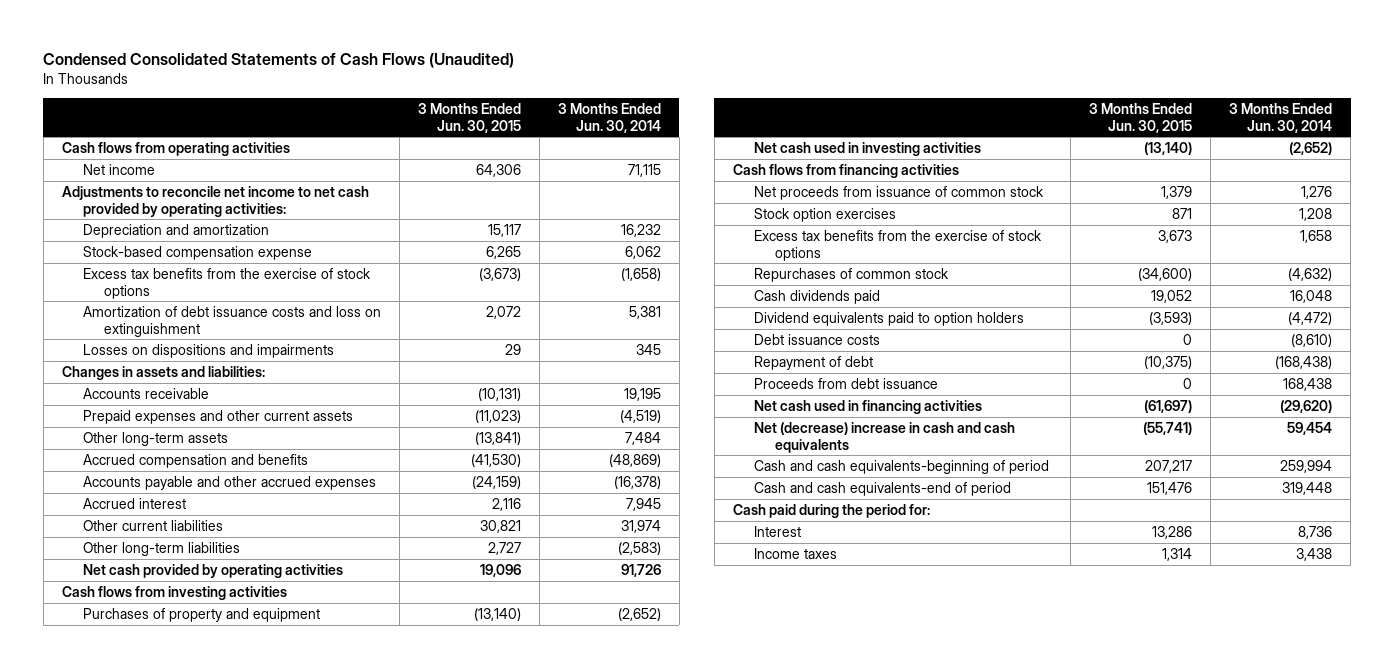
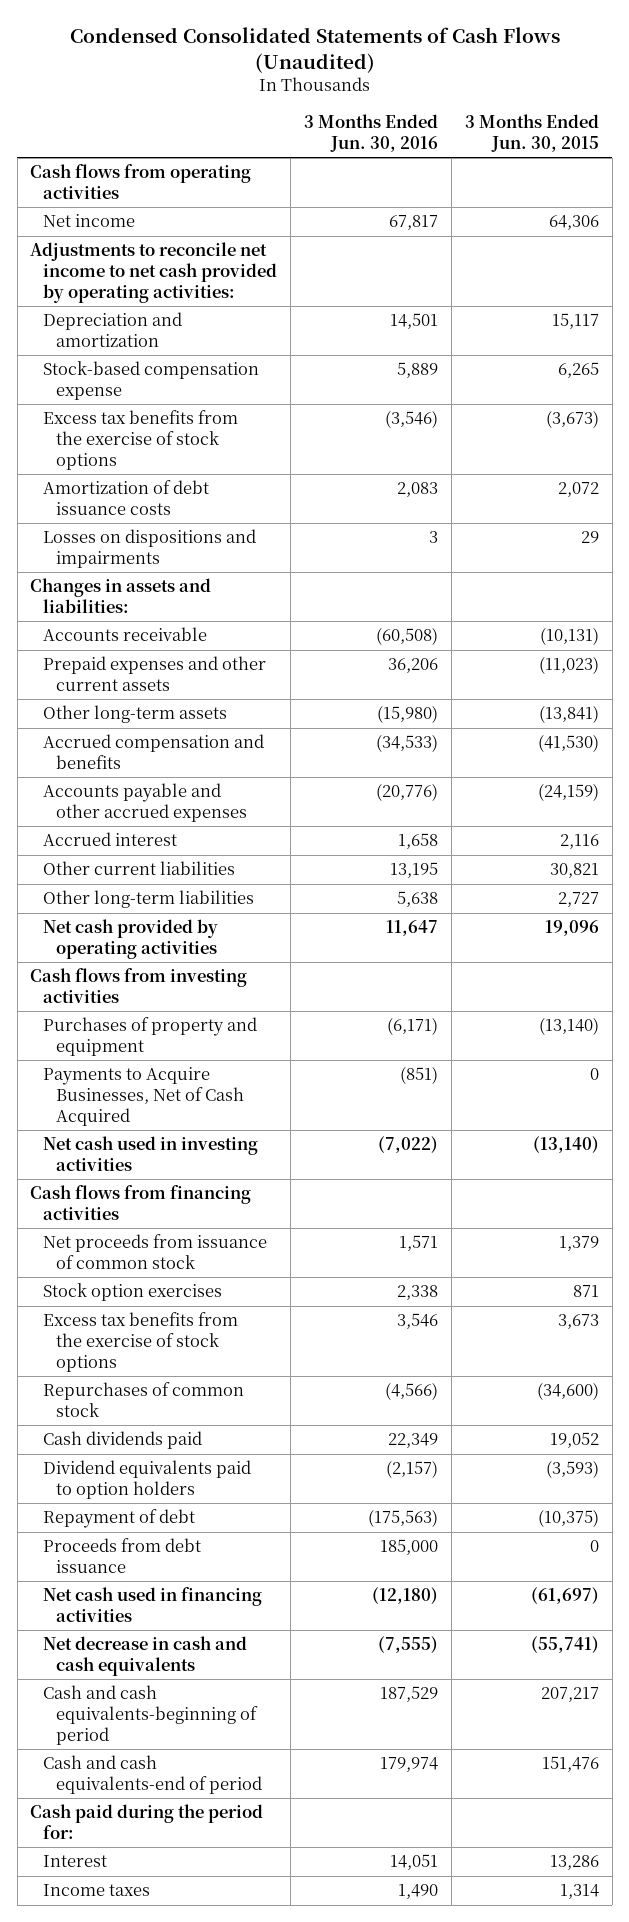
[557,102,661,133] 3 Months Ended Jun. 30, 2014 -> none
none -> [303,114,438,152] 3 Months Ended Jun. 30, 2016
[82,305,381,337] Amortization of debt issuance costs and loss on extinguishment -> [43,480,210,516] Amortization of debt issuance costs
none -> [43,1067,244,1126] Payments to Acquire Businesses, Net of Cash Acquired
[754,333,881,345] Debt issuance costs -> none
[754,421,1016,453] Net (decrease) increase in cash and cash equivalents -> [43,1636,248,1677] Net decrease in cash and cash equivalents

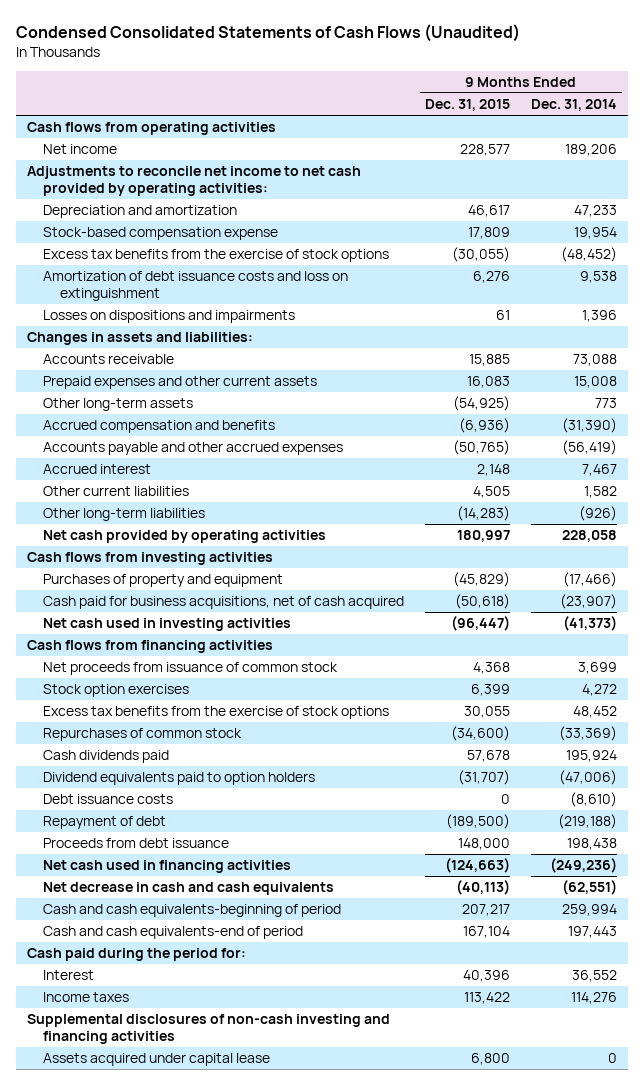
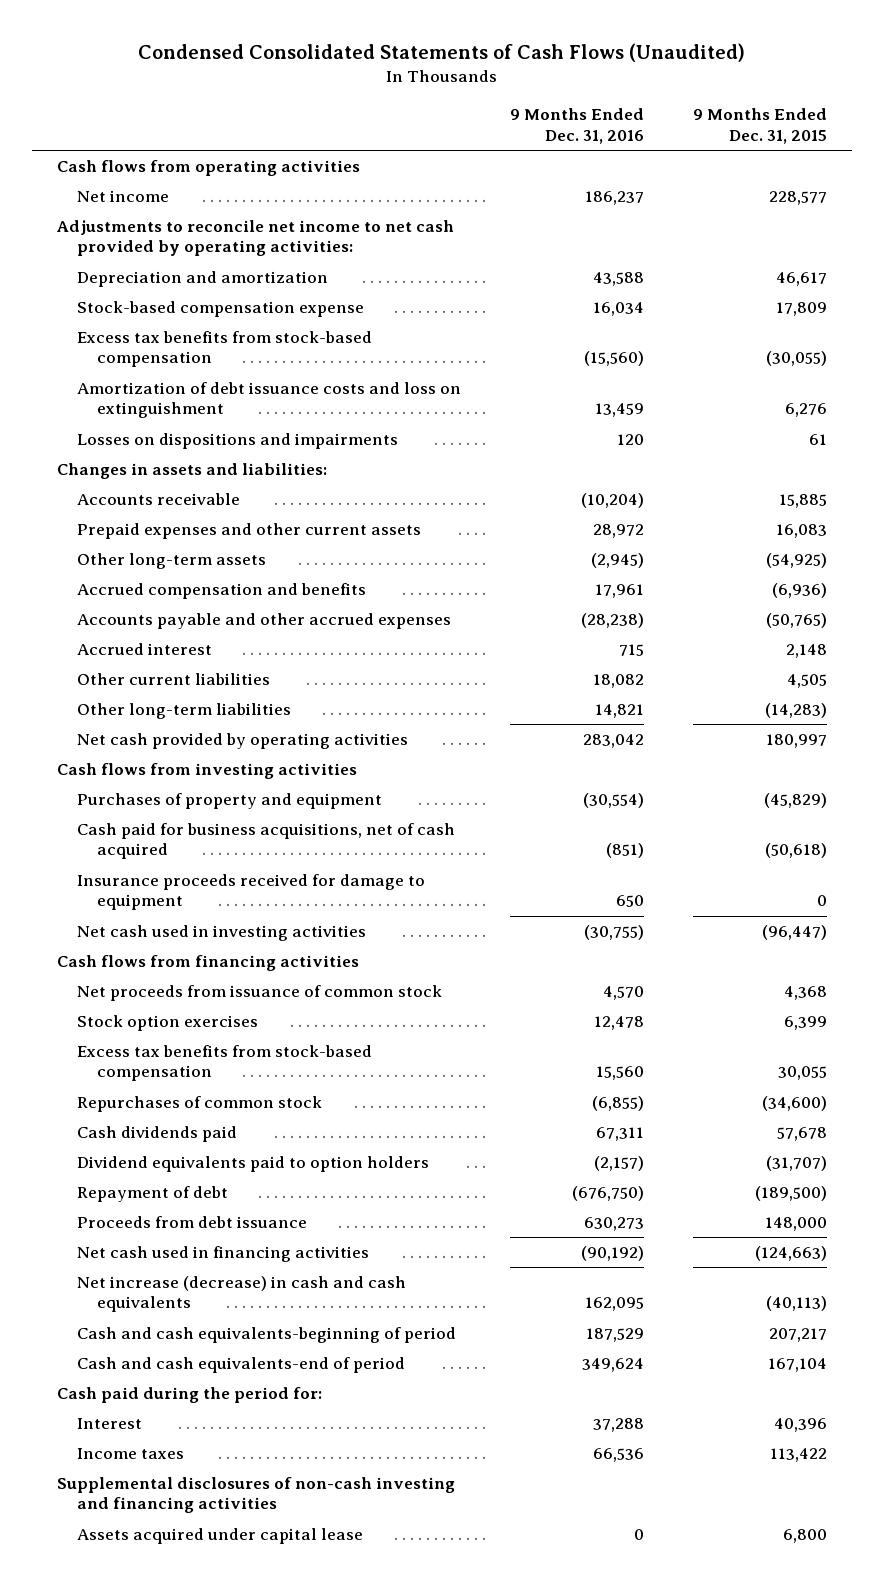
[531,99,618,112] Dec. 31, 2014 -> none
none -> [510,108,645,144] 9 Months Ended Dec. 31, 2016
[43,249,390,263] Excess tax benefits from the exercise of stock options -> [77,330,373,368] Excess tax benefits from stock-based compensation
none -> [77,873,426,911] Insurance proceeds received for damage to equipment
[43,706,390,720] Excess tax benefits from the exercise of stock options -> [77,1044,373,1082] Excess tax benefits from stock-based compensation
[43,794,174,805] Debt issuance costs -> none
[43,882,335,896] Net decrease in cash and cash equivalents -> [77,1275,407,1313] Net increase (decrease) in cash and cash equivalents

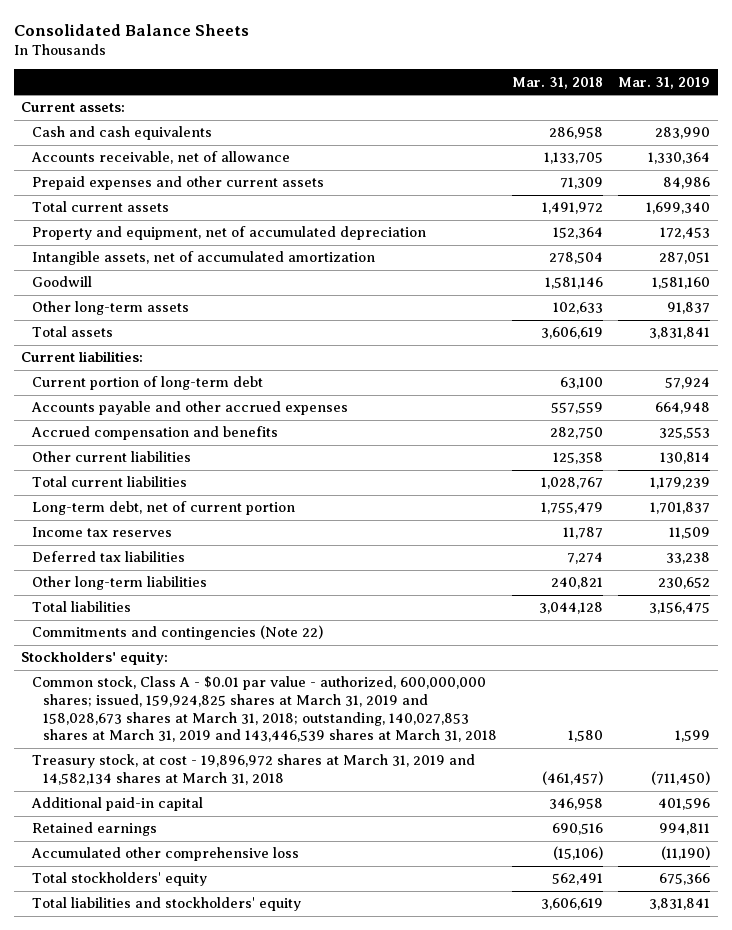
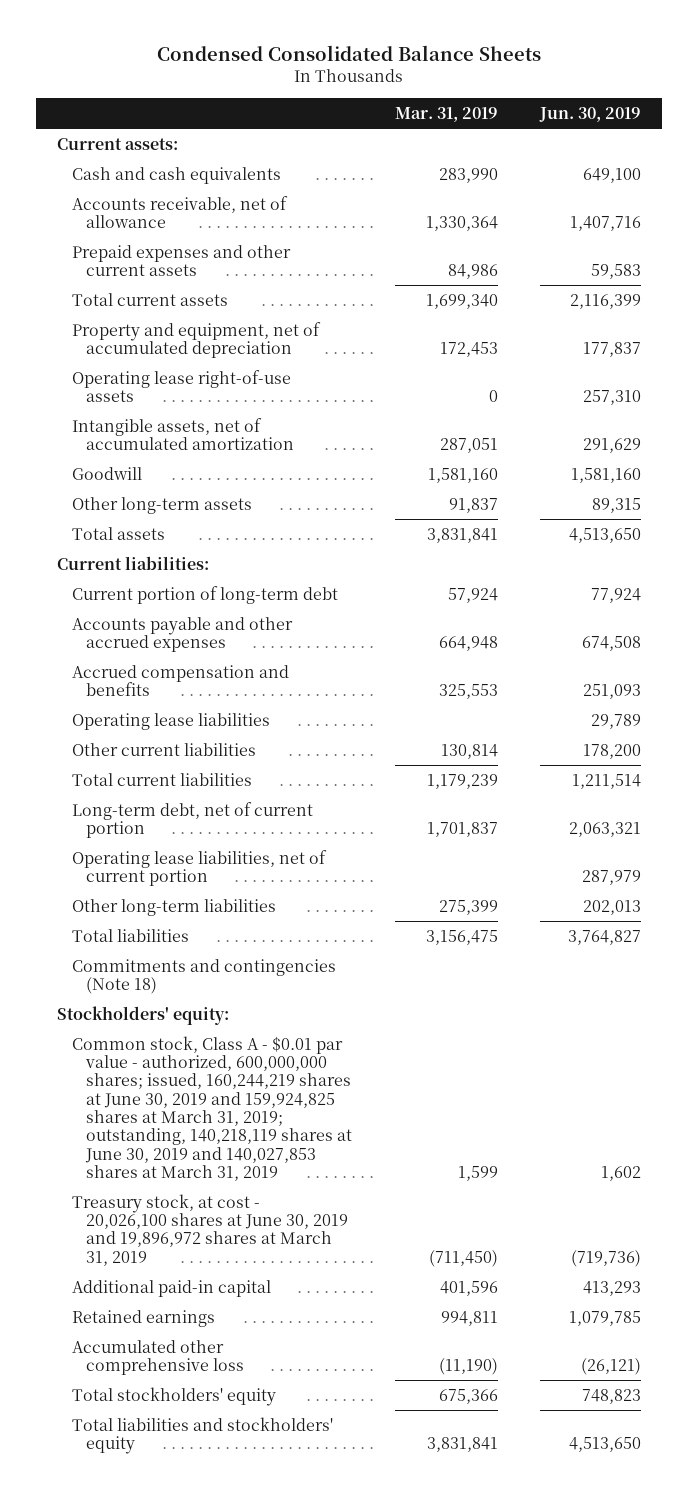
[13,23,249,36] Consolidated Balance Sheets -> [157,44,542,61] Condensed Consolidated Balance Sheets
[512,76,604,89] Mar. 31, 2018 -> none
none -> [539,107,642,123] Jun. 30, 2019
none -> [71,369,291,403] Operating lease right-of-use assets
none -> [71,712,270,730] Operating lease liabilities
[32,527,173,538] Income tax reserves -> none
[32,551,186,563] Deferred tax liabilities -> none
none -> [71,849,327,887] Operating lease liabilities, net of current portion
[658,577,711,590] 230,652 -> [438,899,498,915] 275,399
[32,625,324,641] Commitments and contingencies (Note 22) -> [71,958,336,995] Commitments and contingencies (Note 18)
[32,676,497,743] Common stock, Class A - $0.01 par value - authorized, 600,000,000 shares; issued, 159,924,825 shares at March 31, 2019 and 158,028,673 shares at March 31, 2018; outstanding, 140,027,853 shares at March 31, 2019 and 143,446,539 shares at March 31, 2018 -> [71,1035,353,1182] Common stock, Class A - $0.01 par value - authorized, 600,000,000 shares; issued, 160,244,219 shares at June 30, 2019 and 159,924,825 shares at March 31, 2019; outstanding, 140,218,119 shares at June 30, 2019 and 140,027,853 shares at March 31, 2019
[32,754,476,786] Treasury stock, at cost - 19,896,972 shares at March 31, 2019 and 14,582,134 shares at March 31, 2018 -> [71,1193,349,1266] Treasury stock, at cost - 20,026,100 shares at June 30, 2019 and 19,896,972 shares at March 31, 2019

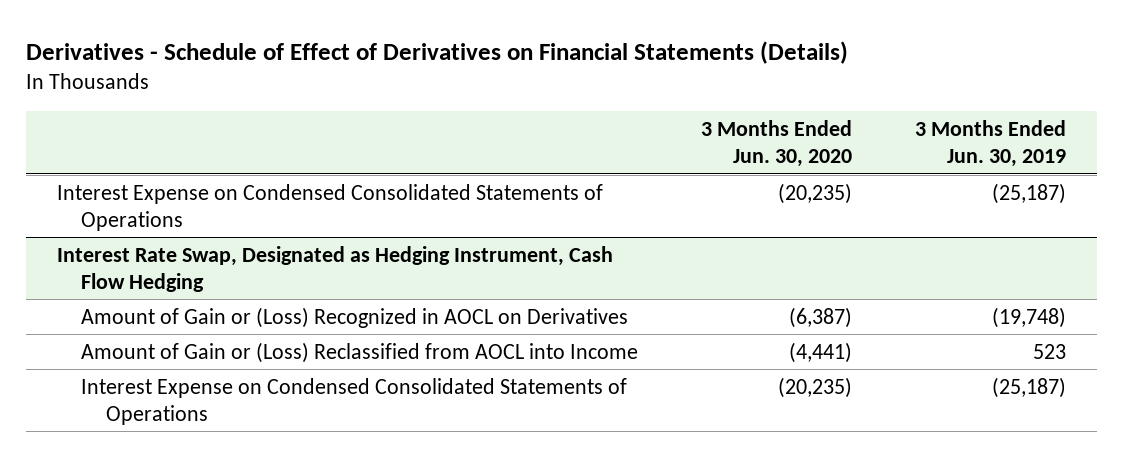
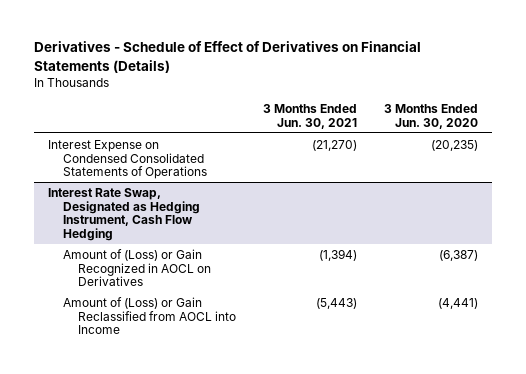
[914,120,1066,168] 3 Months Ended Jun. 30, 2019 -> none
none -> [262,104,357,129] 3 Months Ended Jun. 30, 2021
[81,377,628,425] Interest Expense on Condensed Consolidated Statements of Operations -> none
[81,306,629,328] Amount of Gain or (Loss) Recognized in AOCL on Derivatives -> [62,248,211,287] Amount of (Loss) or Gain Recognized in AOCL on Derivatives
[81,341,639,363] Amount of Gain or (Loss) Reclassified from AOCL into Income -> [62,296,236,335] Amount of (Loss) or Gain Reclassified from AOCL into Income

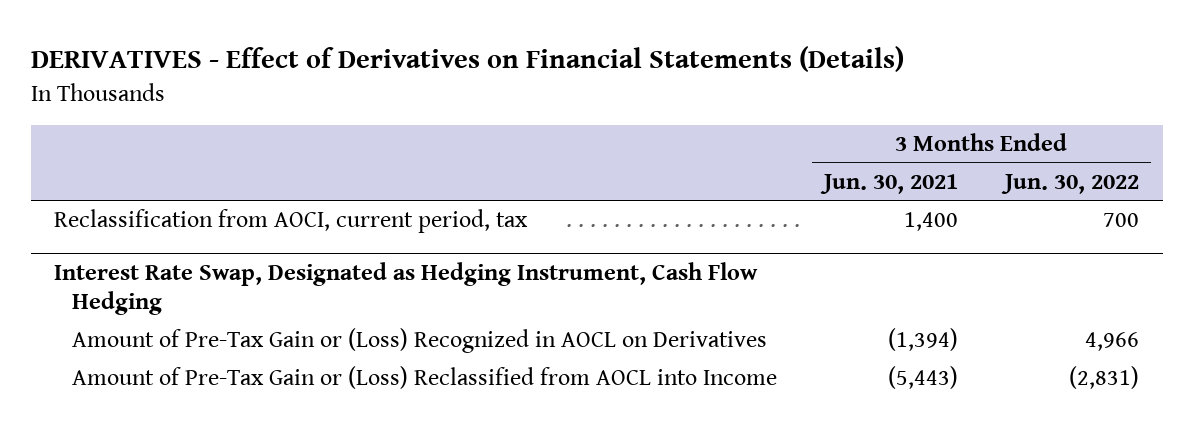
[33,41,421,73] Derivatives - Schedule of Effect of Derivatives on Financial Statements (Details) -> [30,46,904,73] DERIVATIVES - Effect of Derivatives on Financial Statements (Details)
[383,104,478,129] 3 Months Ended Jun. 30, 2020 -> none
none -> [1001,173,1140,194] Jun. 30, 2022
[47,139,207,180] Interest Expense on Condensed Consolidated Statements of Operations -> none
none -> [54,209,529,234] Reclassification from AOCI, current period, tax
[62,248,211,287] Amount of (Loss) or Gain Recognized in AOCL on Derivatives -> [71,328,767,354] Amount of Pre-Tax Gain or (Loss) Recognized in AOCL on Derivatives
[62,296,236,335] Amount of (Loss) or Gain Reclassified from AOCL into Income -> [71,366,777,390] Amount of Pre-Tax Gain or (Loss) Reclassified from AOCL into Income

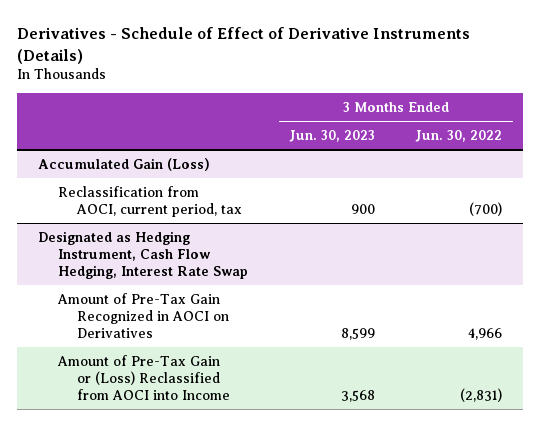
[30,46,904,73] DERIVATIVES - Effect of Derivatives on Financial Statements (Details) -> [17,26,471,64] Derivatives - Schedule of Effect of Derivative Instruments (Details)
[819,173,958,194] Jun. 30, 2021 -> none
none -> [288,129,375,142] Jun. 30, 2023
none -> [38,157,211,171] Accumulated Gain (Loss)
[1103,213,1140,228] 700 -> [469,201,503,216] (700)
[54,261,759,316] Interest Rate Swap, Designated as Hedging Instrument, Cash Flow Hedging -> [38,230,248,279] Designated as Hedging Instrument, Cash Flow Hedging, Interest Rate Swap
[71,328,767,354] Amount of Pre-Tax Gain or (Loss) Recognized in AOCL on Derivatives -> [56,292,230,338] Amount of Pre-Tax Gain Recognized in AOCI on Derivatives
[71,366,777,390] Amount of Pre-Tax Gain or (Loss) Reclassified from AOCL into Income -> [56,354,231,400] Amount of Pre-Tax Gain or (Loss) Reclassified from AOCI into Income

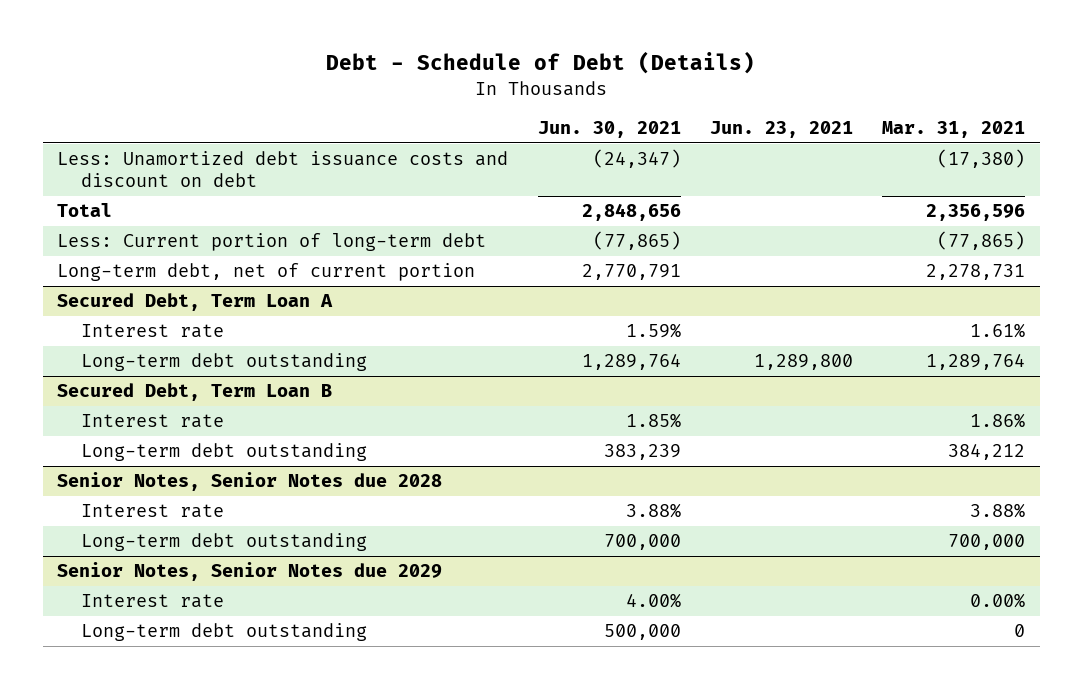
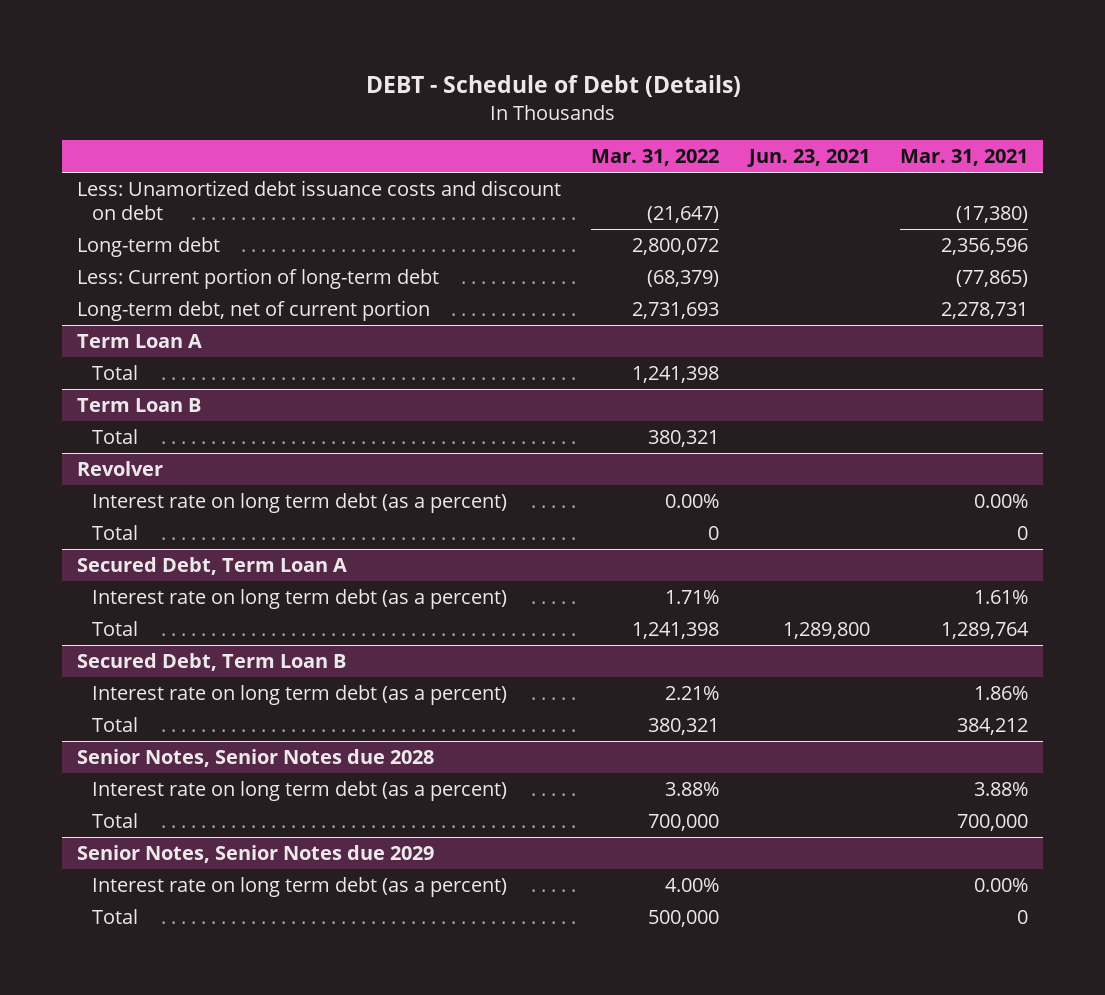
[326,51,756,75] Debt - Schedule of Debt (Details) -> [365,75,741,98] DEBT - Schedule of Debt (Details)
[537,120,681,138] Jun. 30, 2021 -> none
none -> [591,149,720,167] Mar. 31, 2022
[57,203,113,218] Total -> [77,237,221,258] Long-term debt
none -> [77,334,203,349] Term Loan A
none -> [92,365,139,381] Total
none -> [77,398,202,413] Term Loan B
none -> [92,429,139,445] Total
none -> [77,461,164,477] Revolver
none -> [92,493,508,514] Interest rate on long term debt (as a percent)
none -> [92,525,139,541] Total
[81,324,225,339] Interest rate -> [92,589,508,610] Interest rate on long term debt (as a percent)
[81,353,368,372] Long-term debt outstanding -> [92,621,139,637] Total
[81,414,225,429] Interest rate -> [92,685,508,706] Interest rate on long term debt (as a percent)
[81,443,368,462] Long-term debt outstanding -> [92,717,139,733] Total
[81,504,225,519] Interest rate -> [92,781,508,802] Interest rate on long term debt (as a percent)
[81,533,368,552] Long-term debt outstanding -> [92,813,139,829] Total
[81,594,225,609] Interest rate -> [92,877,508,898] Interest rate on long term debt (as a percent)
[81,623,368,642] Long-term debt outstanding -> [92,909,139,925] Total

